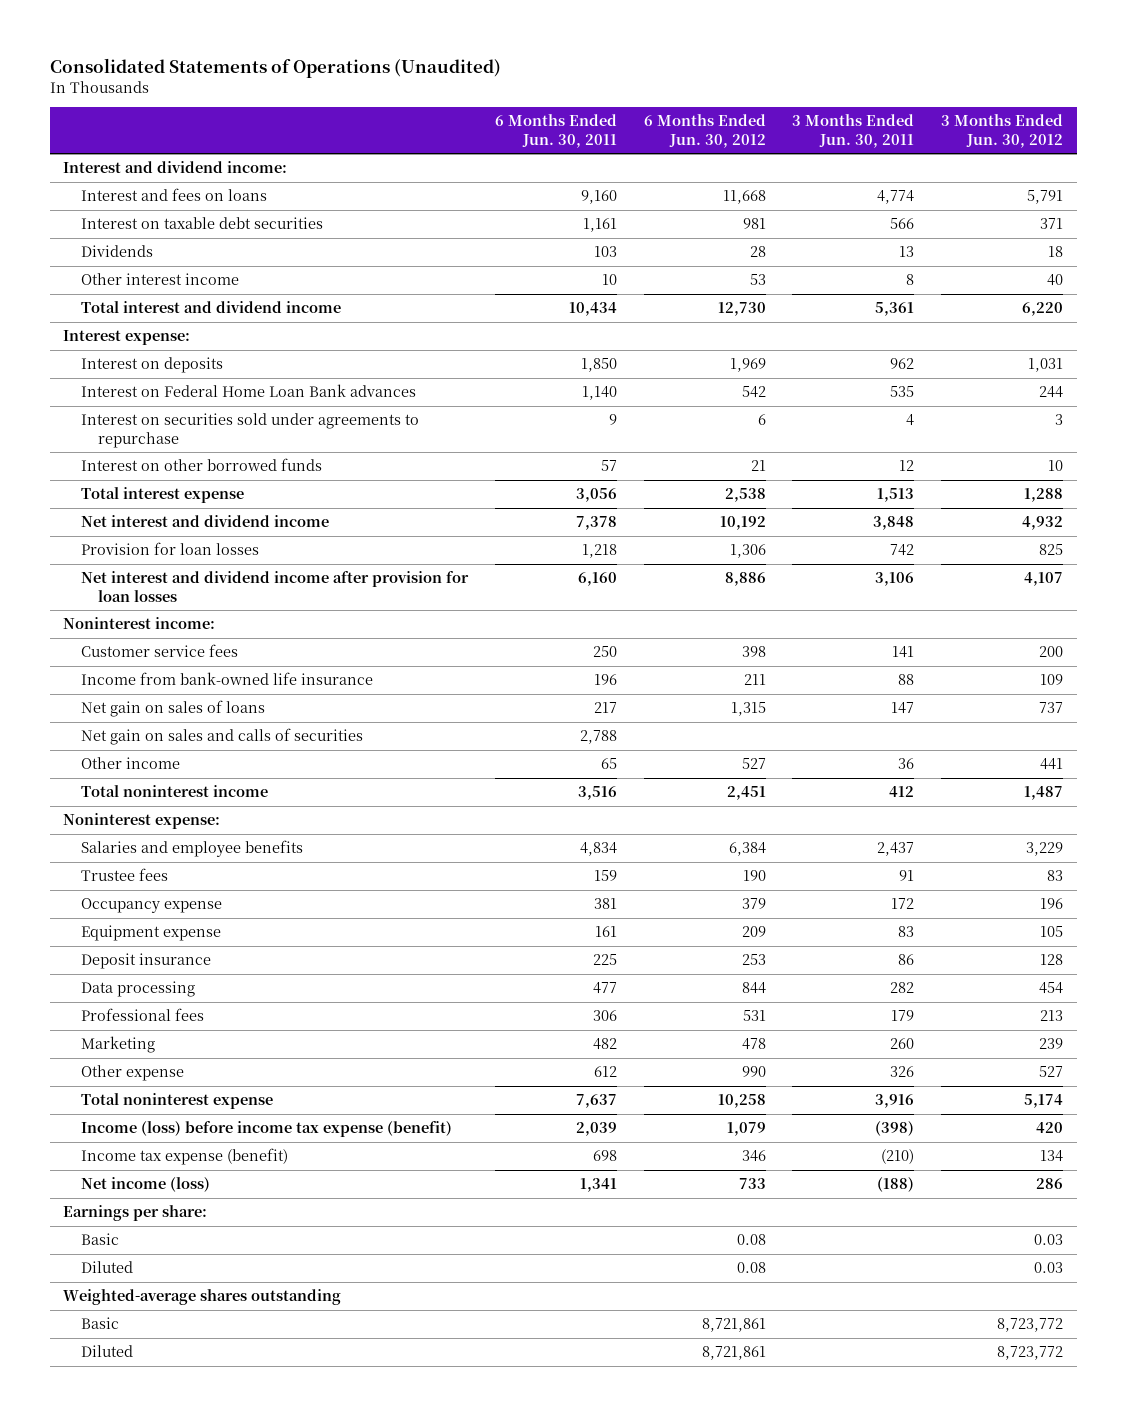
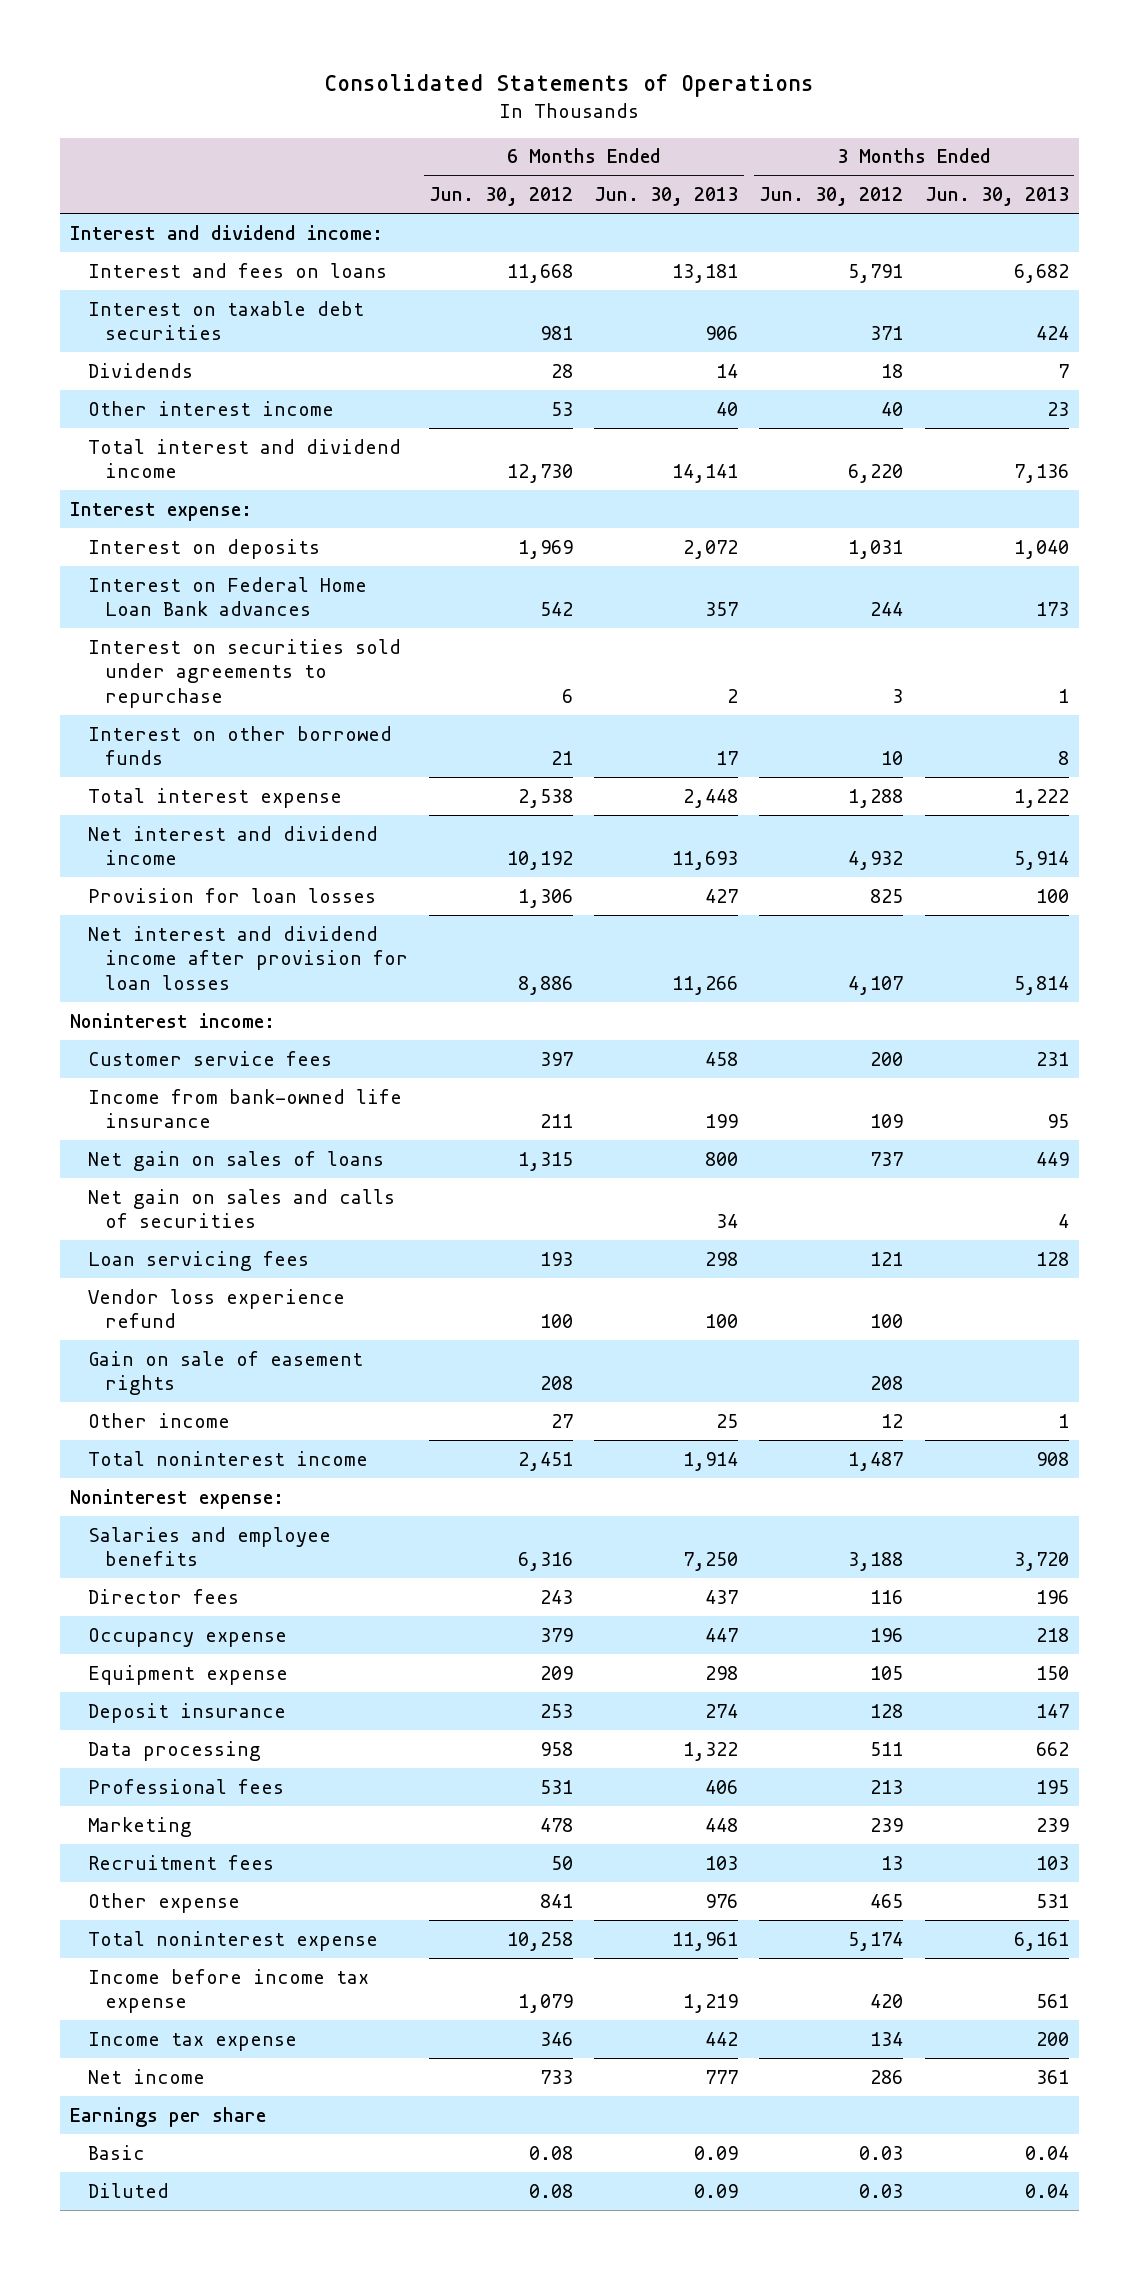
[49,57,501,78] Consolidated Statements of Operations (Unaudited) -> [324,73,815,97] Consolidated Statements of Operations
[494,114,617,148] 6 Months Ended Jun. 30, 2011 -> none
[792,114,915,148] 3 Months Ended Jun. 30, 2011 -> none
none -> [594,187,739,207] Jun. 30, 2013
none -> [924,187,1069,207] Jun. 30, 2013
[741,646,766,658] 398 -> [540,1051,574,1066] 397
none -> [87,1250,309,1271] Loan servicing fees
none -> [87,1288,345,1329] Vendor loss experience refund
none -> [87,1350,363,1396] Gain on sale of easement rights
[741,758,766,770] 527 -> [551,1413,574,1428] 27
[1040,758,1064,771] 441 -> [881,1413,904,1428] 12
[80,868,168,882] Trustee fees -> none
[728,842,766,857] 6,384 -> [518,1552,574,1572] 6,316
[1026,842,1064,857] 3,229 -> [848,1552,904,1572] 3,188
none -> [87,1588,239,1604] Director fees
[741,982,766,995] 844 -> [540,1741,574,1756] 958
[1039,982,1064,995] 454 -> [870,1741,904,1756] 511
none -> [87,1854,274,1870] Recruitment fees
[741,1066,766,1078] 990 -> [540,1893,574,1908] 841
[1039,1066,1064,1078] 527 -> [870,1893,904,1908] 465
[80,1121,452,1138] Income (loss) before income tax expense (benefit) -> [87,1968,369,2014] Income before income tax expense
[80,1148,288,1166] Income tax expense (benefit) -> [87,2031,297,2051] Income tax expense
[80,1177,210,1193] Net income (loss) -> [87,2068,205,2084] Net income
[63,1205,208,1222] Earnings per share: -> [70,2106,267,2127] Earnings per share
[63,1289,342,1306] Weighted-average shares outstanding -> none
[80,1317,119,1330] Basic -> none
[80,1345,133,1358] Diluted -> none

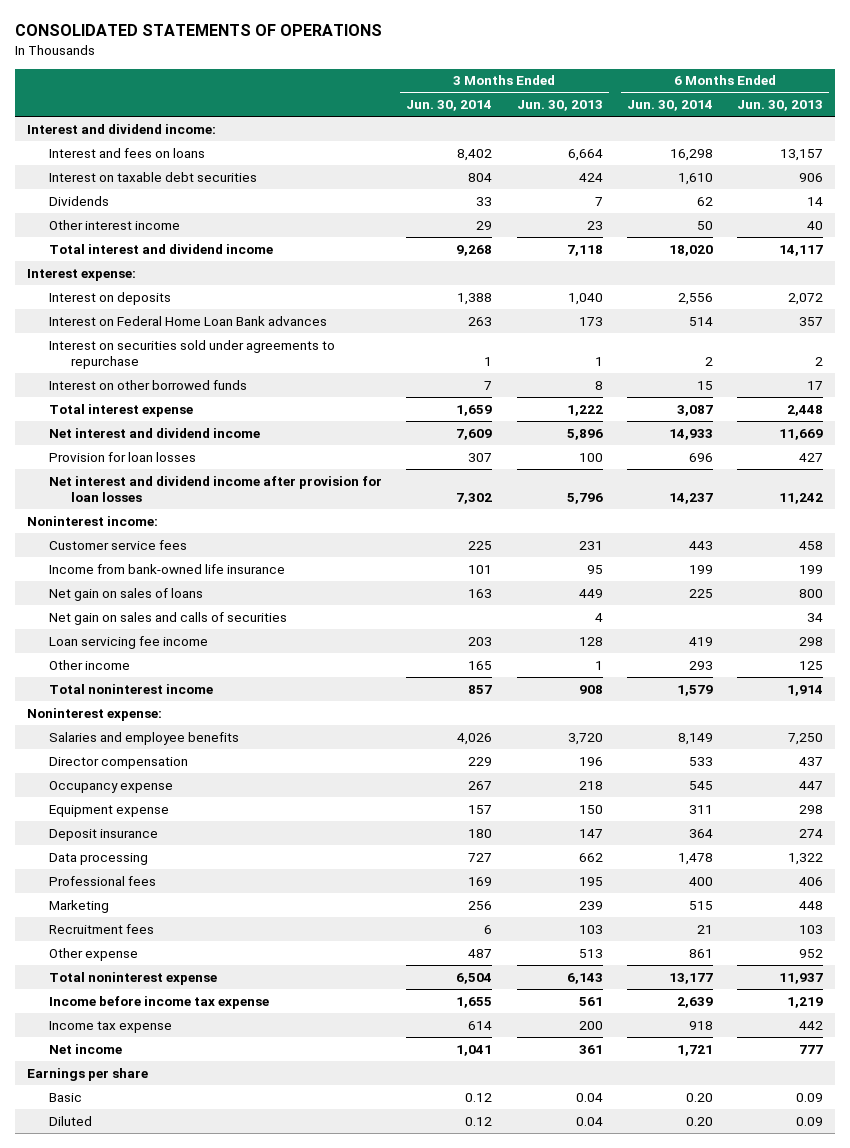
[324,73,815,97] Consolidated Statements of Operations -> [15,24,383,37] CONSOLIDATED STATEMENTS OF OPERATIONS
[429,187,574,207] Jun. 30, 2012 -> none
[759,187,904,207] Jun. 30, 2012 -> none
none -> [406,100,493,112] Jun. 30, 2014
none -> [626,100,713,112] Jun. 30, 2014
[672,263,739,283] 13,181 -> [780,148,824,161] 13,157
[1013,263,1069,283] 6,682 -> [567,148,603,161] 6,664
[672,464,739,484] 14,141 -> [779,244,824,256] 14,117
[1013,464,1069,484] 7,136 -> [566,244,603,256] 7,118
[672,851,739,871] 11,693 -> [779,428,824,440] 11,669
[1013,851,1069,871] 5,914 -> [566,428,603,440] 5,896
[672,976,739,996] 11,266 -> [779,492,824,504] 11,242
[1013,976,1069,996] 5,814 -> [566,492,603,504] 5,796
[87,1288,345,1329] Vendor loss experience refund -> none
[87,1350,363,1396] Gain on sale of easement rights -> none
[87,1250,309,1271] Loan servicing fees -> [49,635,209,649] Loan servicing fee income
[716,1413,739,1428] 25 -> [799,660,824,670] 125
[87,1588,239,1604] Director fees -> [49,756,189,769] Director compensation
[705,1893,739,1908] 976 -> [799,948,824,958] 952
[1035,1893,1069,1908] 531 -> [578,948,603,958] 513
[672,1931,739,1951] 11,961 -> [779,972,824,984] 11,937
[1013,1931,1069,1951] 6,161 -> [566,972,603,984] 6,143

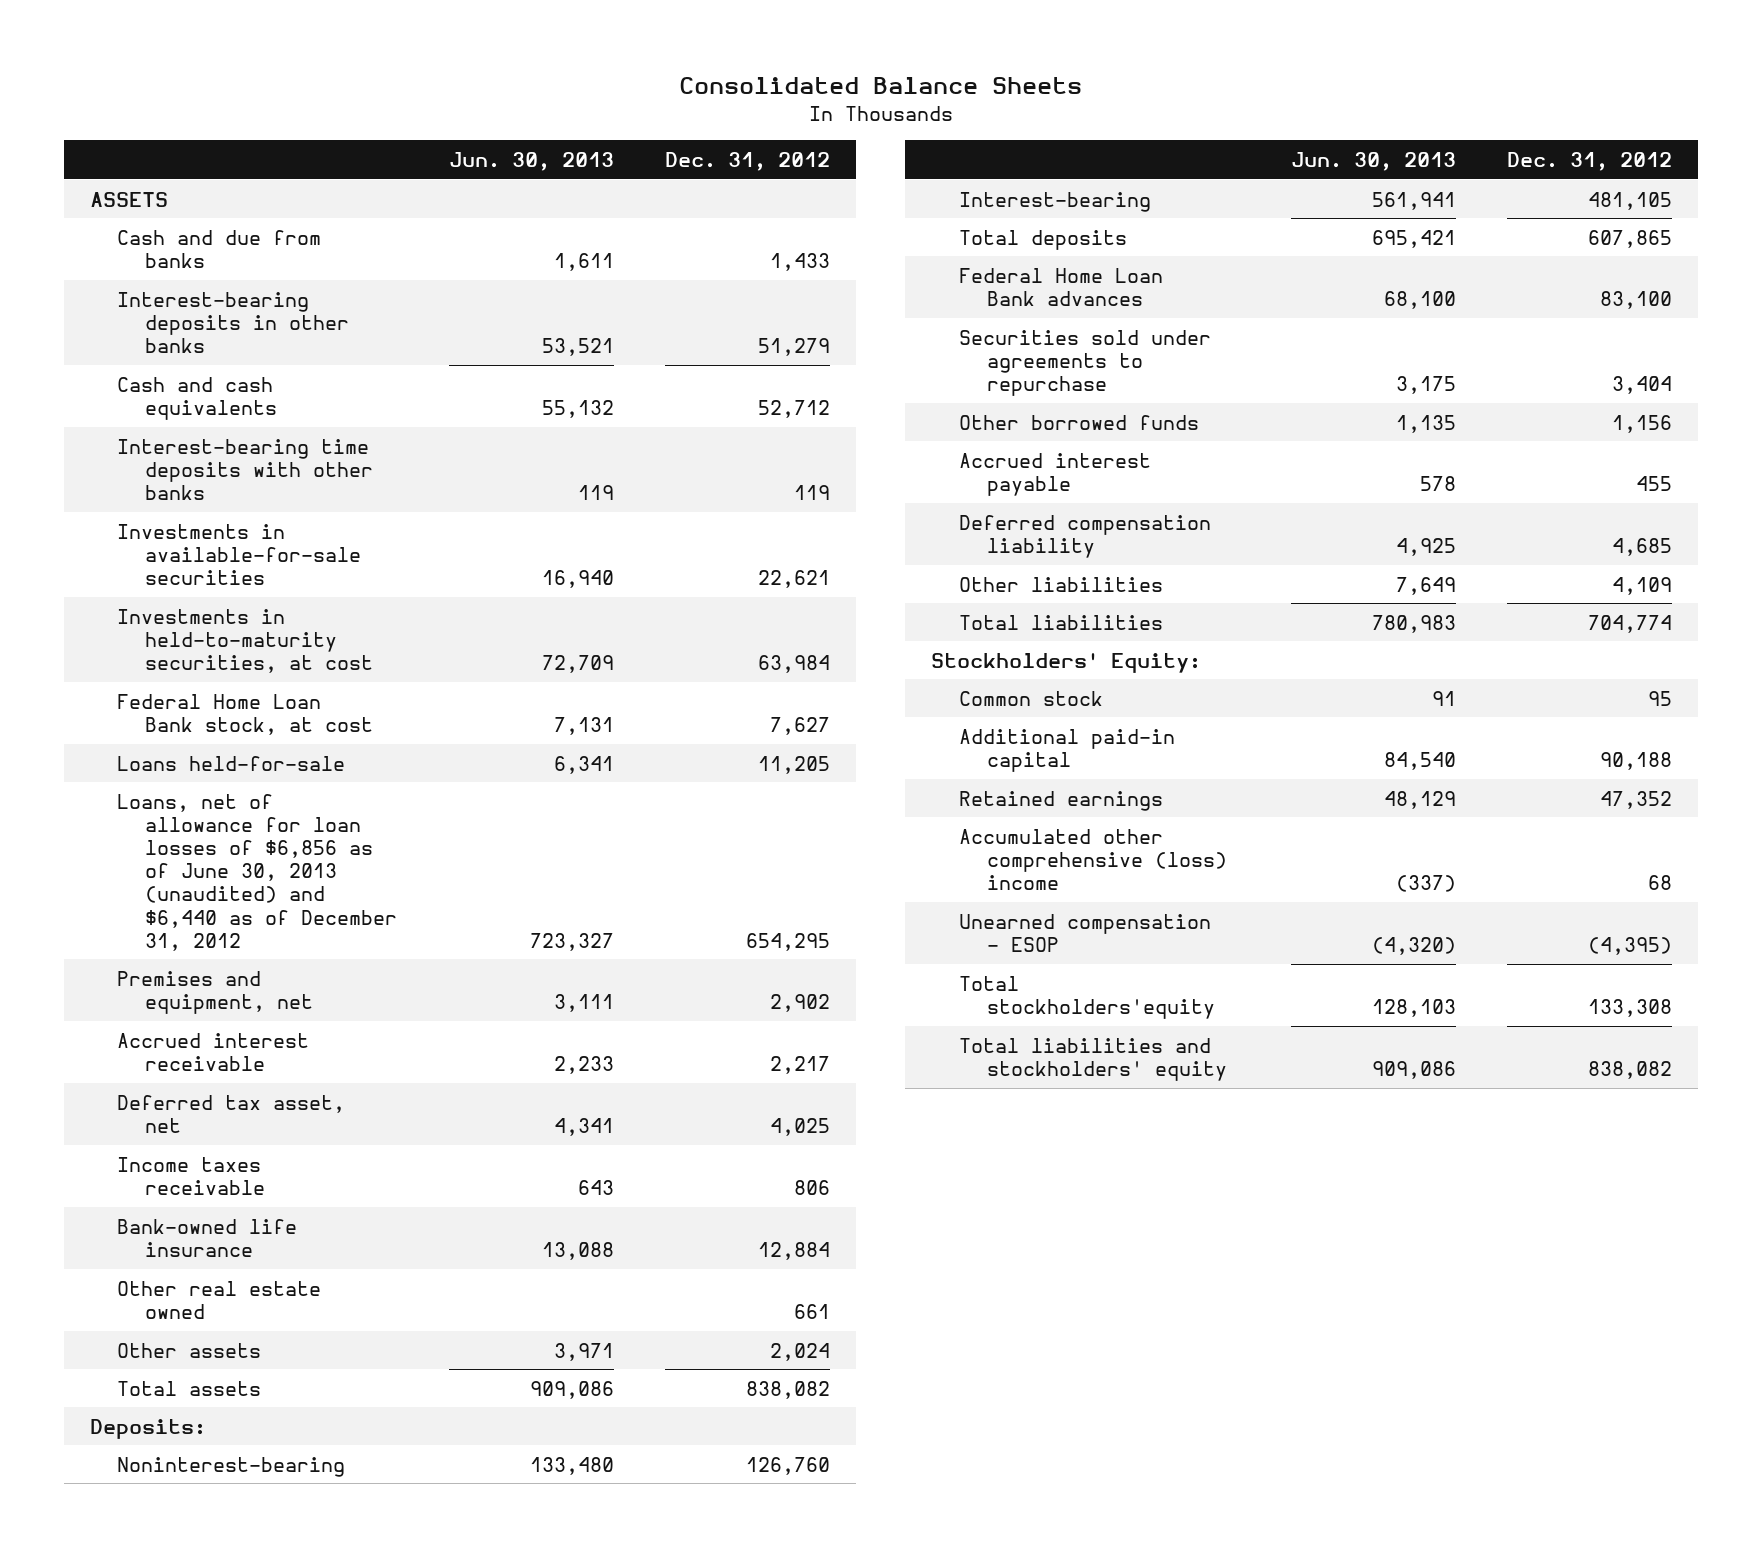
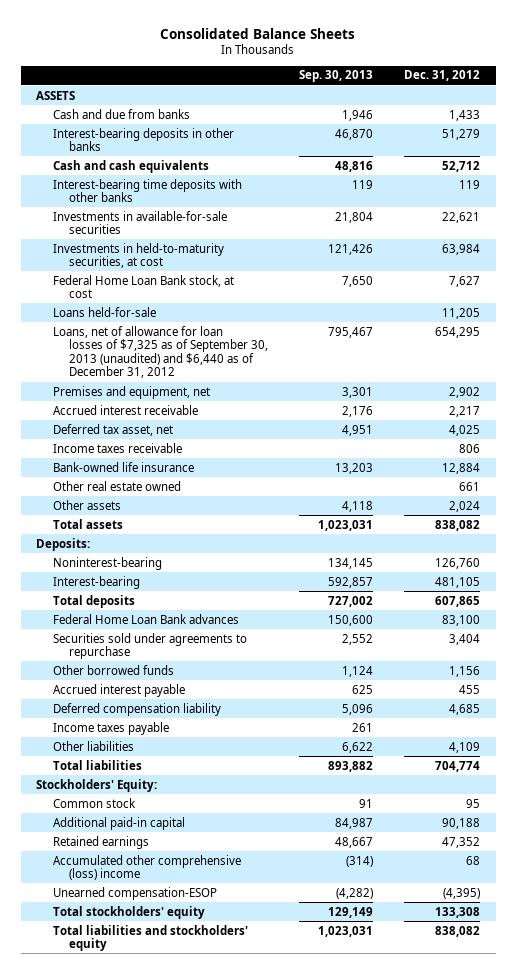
[448,152,614,172] Jun. 30, 2013 -> none
none -> [299,70,374,83] Sep. 30, 2013
[117,793,398,951] Loans, net of allowance for loan losses of $6,856 as of June 30, 2013 (unaudited) and $6,440 as of December 31, 2012 -> [52,325,269,379] Loans, net of allowance for loan losses of $7,325 as of September 30, 2013 (unaudited) and $6,440 as of December 31, 2012
none -> [52,721,169,735] Income taxes payable
[959,913,1212,952] Unearned compensation - ESOP -> [52,886,217,900] Unearned compensation-ESOP
[959,975,1215,1019] Total stockholders'equity -> [52,905,205,919] Total stockholders' equity

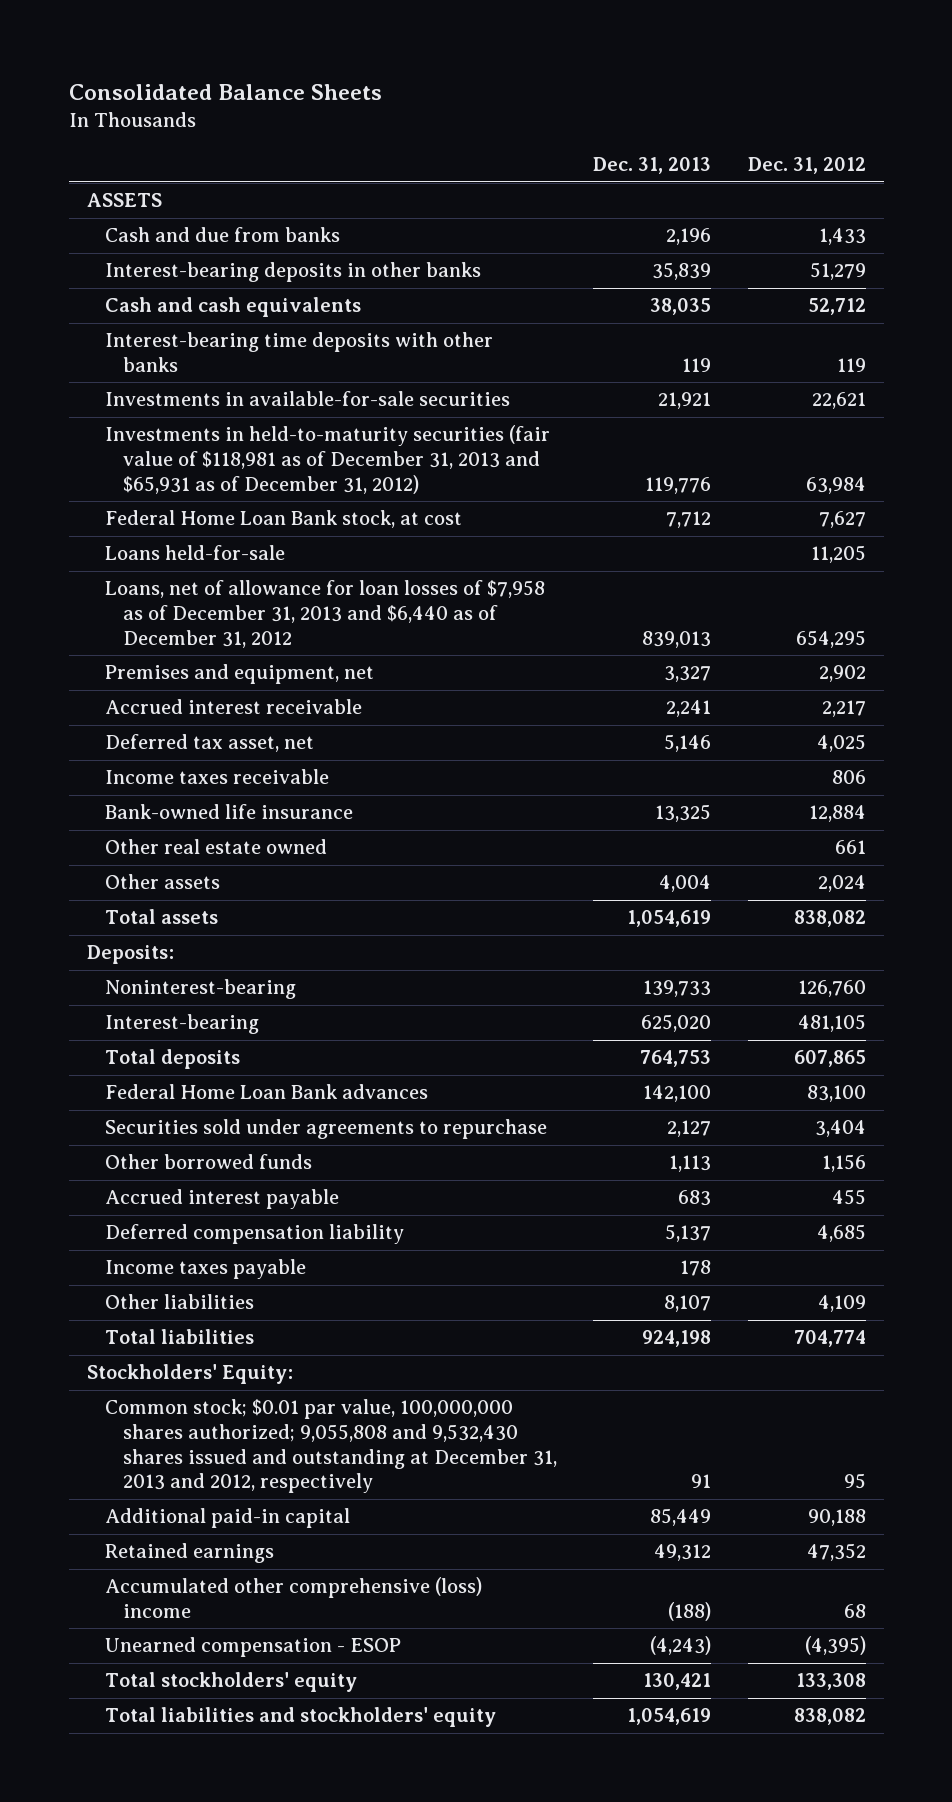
[299,70,374,83] Sep. 30, 2013 -> none
none -> [593,157,712,175] Dec. 31, 2013
[52,242,224,269] Investments in held-to-maturity securities, at cost -> [105,425,551,494] Investments in held-to-maturity securities (fair value of $118,981 as of December 31, 2013 and $65,931 as of December 31, 2012)
[52,325,269,379] Loans, net of allowance for loan losses of $7,325 as of September 30, 2013 (unaudited) and $6,440 as of December 31, 2012 -> [105,580,546,648] Loans, net of allowance for loan losses of $7,958 as of December 31, 2013 and $6,440 as of December 31, 2012
[52,797,136,808] Common stock -> [105,1399,558,1494] Common stock; $0.01 par value, 100,000,000 shares authorized; 9,055,808 and 9,532,430 shares issued and outstanding at December 31, 2013 and 2012, respectively
[52,886,217,900] Unearned compensation-ESOP -> [105,1637,402,1658] Unearned compensation - ESOP

